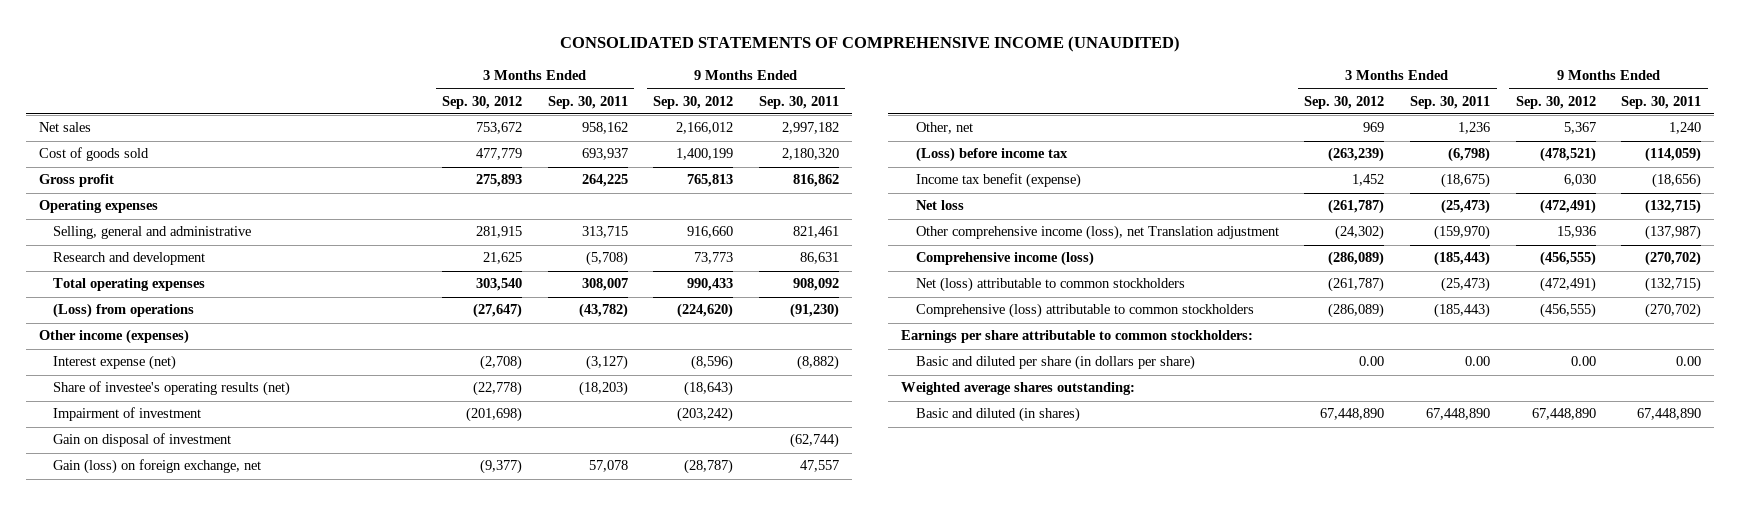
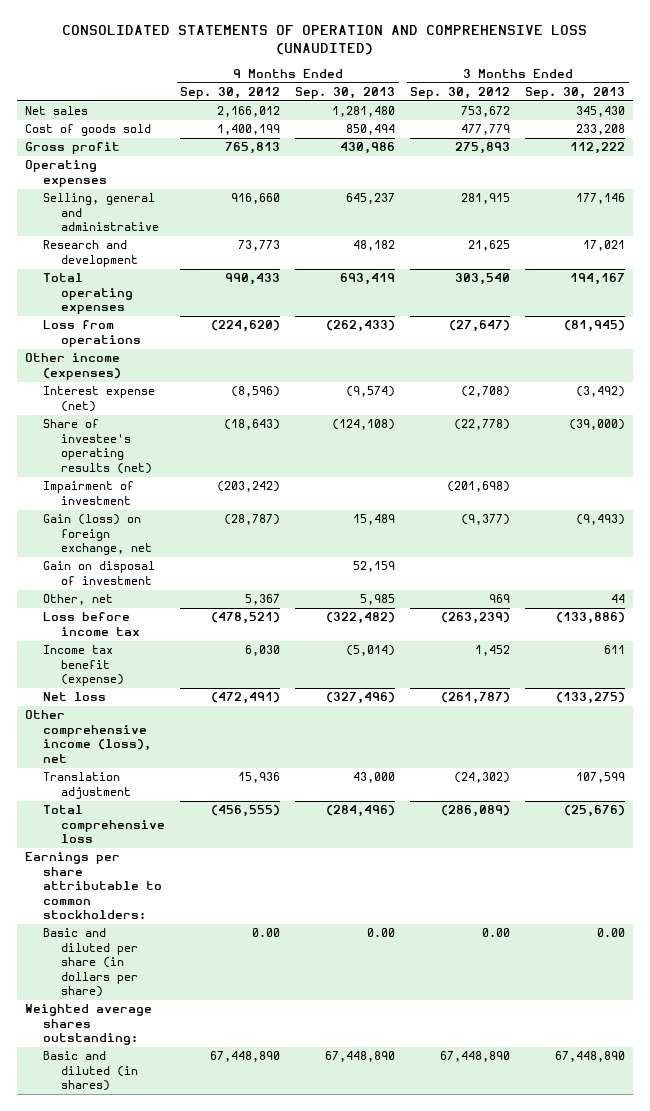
[560,36,1181,53] CONSOLIDATED STATEMENTS OF COMPREHENSIVE INCOME (UNAUDITED) -> [62,25,588,55] CONSOLIDATED STATEMENTS OF OPERATION AND COMPREHENSIVE LOSS (UNAUDITED)
[547,95,628,109] Sep. 30, 2011 -> none
[759,95,840,109] Sep. 30, 2011 -> none
none -> [295,86,396,99] Sep. 30, 2013
none -> [525,86,626,99] Sep. 30, 2013
[53,303,195,319] (Loss) from operations -> [43,320,142,347] Loss from operations
[53,433,232,448] Gain on disposal of investment -> [43,561,156,585] Gain on disposal of investment
[915,147,1068,163] (Loss) before income tax -> [43,612,141,636] Loss before income tax
[915,277,1185,293] Net (loss) attributable to common stockholders -> none
[915,303,1254,319] Comprehensive (loss) attributable to common stockholders -> none
none -> [24,710,152,763] Other comprehensive income (loss), net
[915,225,1279,241] Other comprehensive income (loss), net Translation adjustment -> [43,772,132,799] Translation adjustment
[915,251,1094,267] Comprehensive income (loss) -> [43,805,166,844] Total comprehensive loss

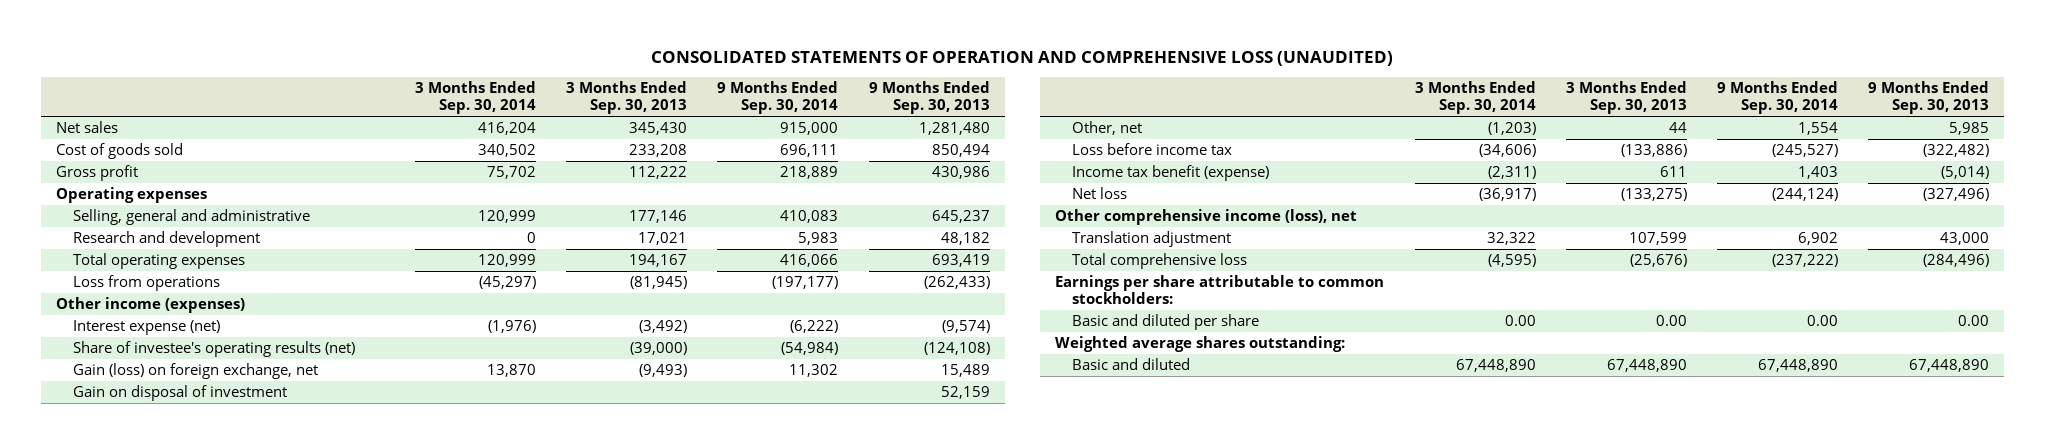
[180,86,281,99] Sep. 30, 2012 -> none
[410,86,511,99] Sep. 30, 2012 -> none
none -> [414,81,536,114] 3 Months Ended Sep. 30, 2014
none -> [717,81,839,114] 9 Months Ended Sep. 30, 2014
[43,481,135,505] Impairment of investment -> none
[43,928,139,998] Basic and diluted per share (in dollars per share) -> [1072,314,1260,331] Basic and diluted per share
[43,1051,139,1092] Basic and diluted (in shares) -> [1072,358,1191,371] Basic and diluted

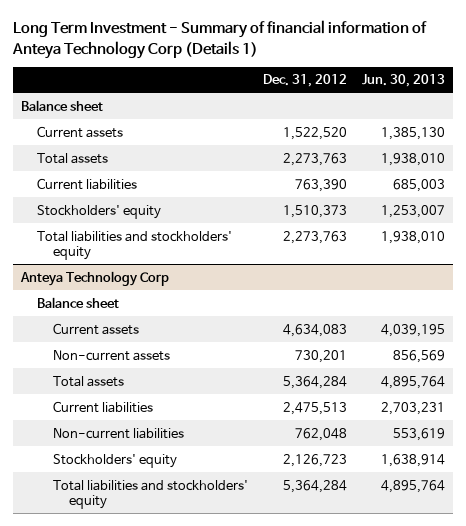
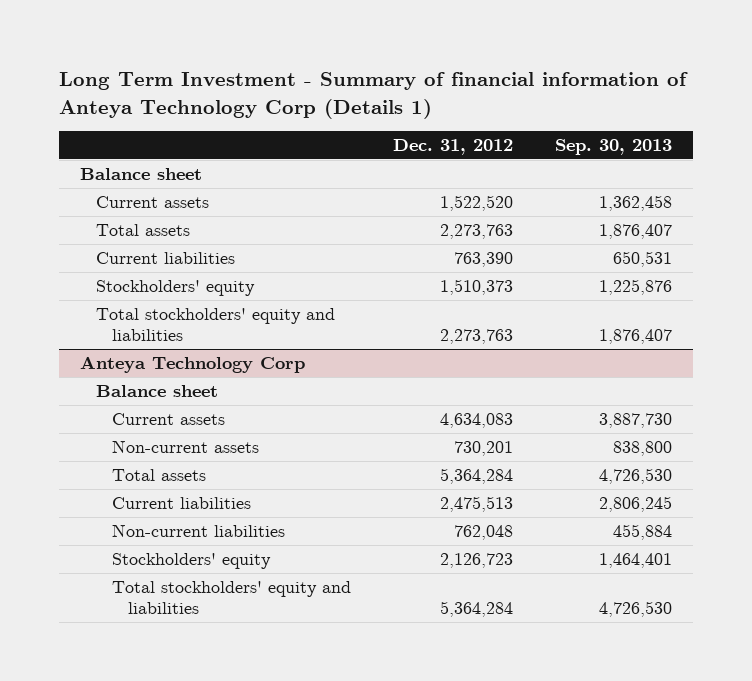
[362,74,446,88] Jun. 30, 2013 -> none
none -> [554,139,672,156] Sep. 30, 2013
[36,230,232,261] Total liabilities and stockholders' equity -> [96,307,336,342] Total stockholders' equity and liabilities
[52,479,248,510] Total liabilities and stockholders' equity -> [112,580,352,615] Total stockholders' equity and liabilities

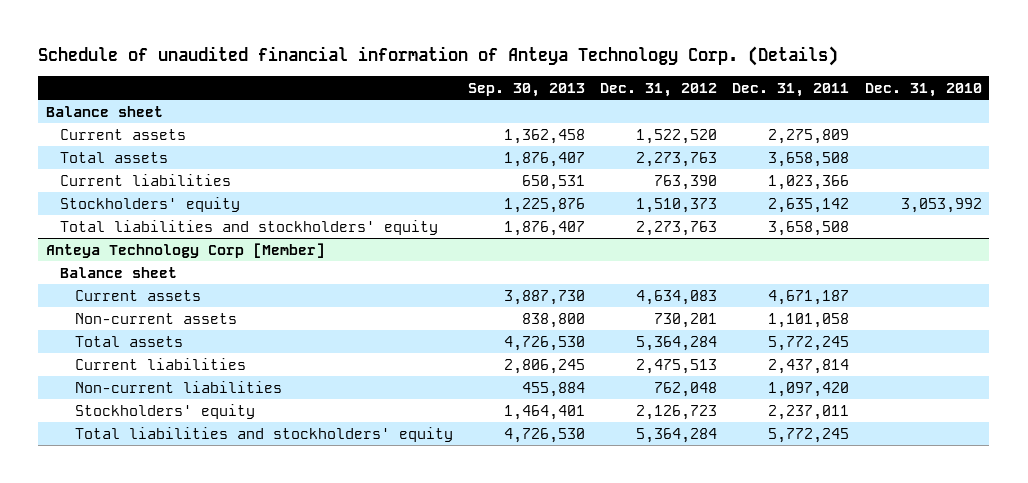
[59,72,689,119] Long Term Investment - Summary of financial information of Anteya Technology Corp (Details 1) -> [38,46,839,67] Schedule of unaudited financial information of Anteya Technology Corp. (Details)
none -> [732,82,850,97] Dec. 31, 2011
none -> [864,82,982,97] Dec. 31, 2010
[96,307,336,342] Total stockholders' equity and liabilities -> [60,219,439,235] Total liabilities and stockholders' equity
[80,355,306,373] Anteya Technology Corp -> [45,242,325,258] Anteya Technology Corp [Member]
[112,580,352,615] Total stockholders' equity and liabilities -> [74,426,453,442] Total liabilities and stockholders' equity

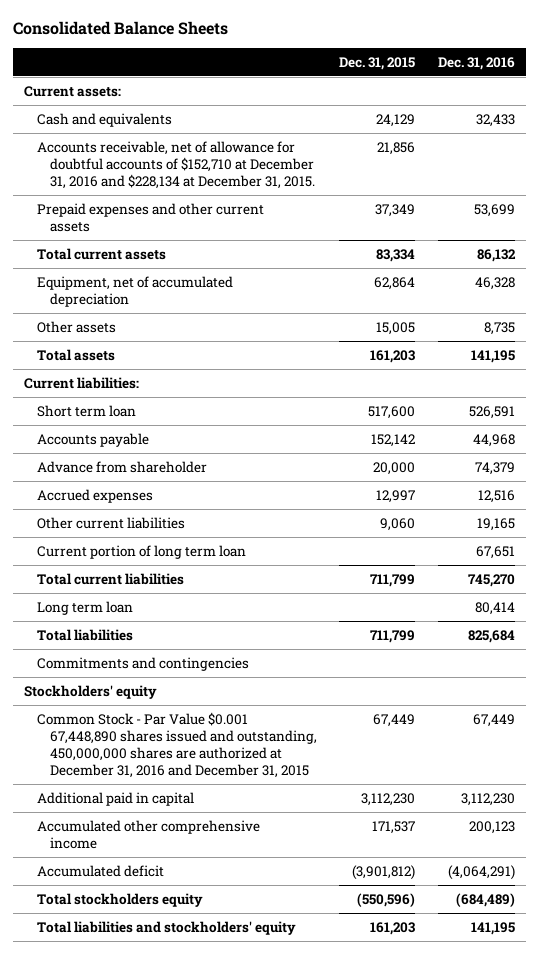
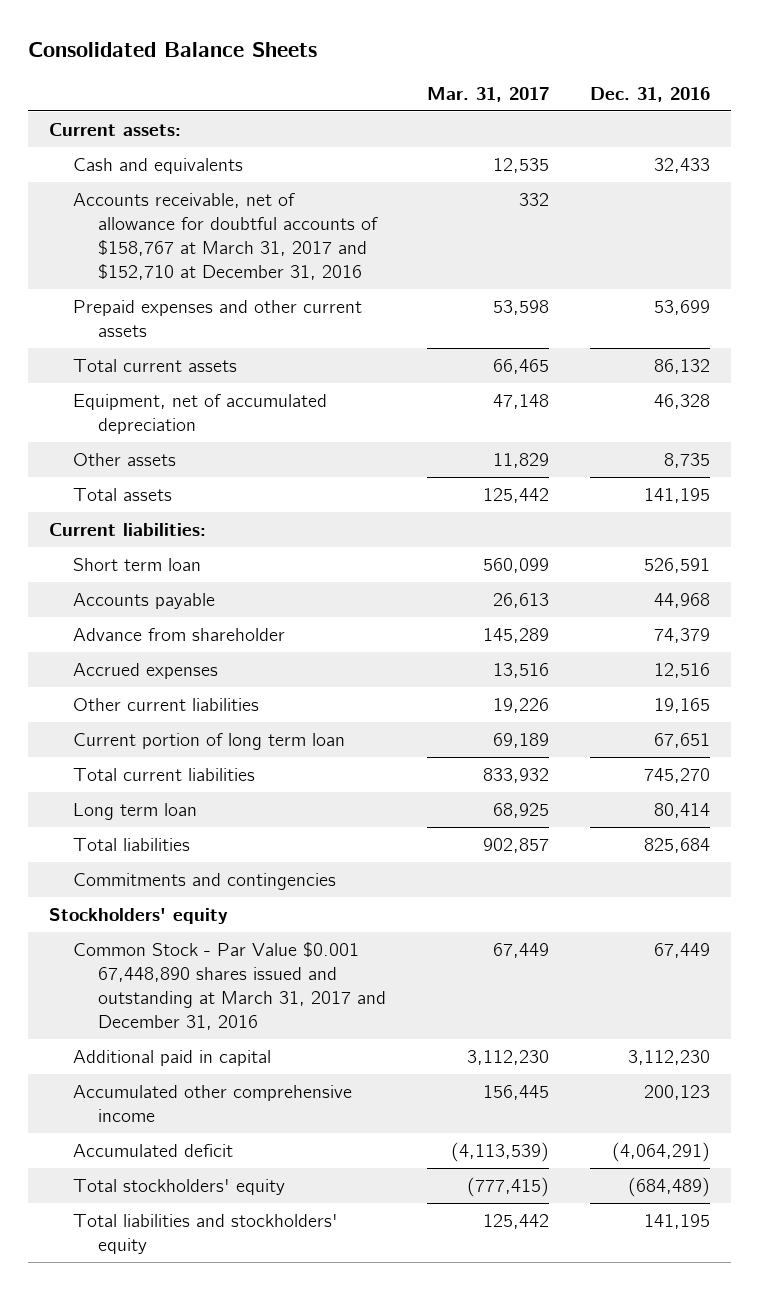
[339,56,416,70] Dec. 31, 2015 -> none
none -> [427,86,550,102] Mar. 31, 2017
[37,140,315,189] Accounts receivable, net of allowance for doubtful accounts of $152,710 at December 31, 2016 and $228,134 at December 31, 2015. -> [73,193,379,281] Accounts receivable, net of allowance for doubtful accounts of $158,767 at March 31, 2017 and $152,710 at December 31, 2016
[37,711,317,778] Common Stock - Par Value $0.001 67,448,890 shares issued and outstanding, 450,000,000 shares are authorized at December 31, 2016 and December 31, 2015 -> [73,942,387,1031] Common Stock - Par Value $0.001 67,448,890 shares issued and outstanding at March 31, 2017 and December 31, 2016
[37,892,204,907] Total stockholders equity -> [73,1179,286,1196] Total stockholders' equity

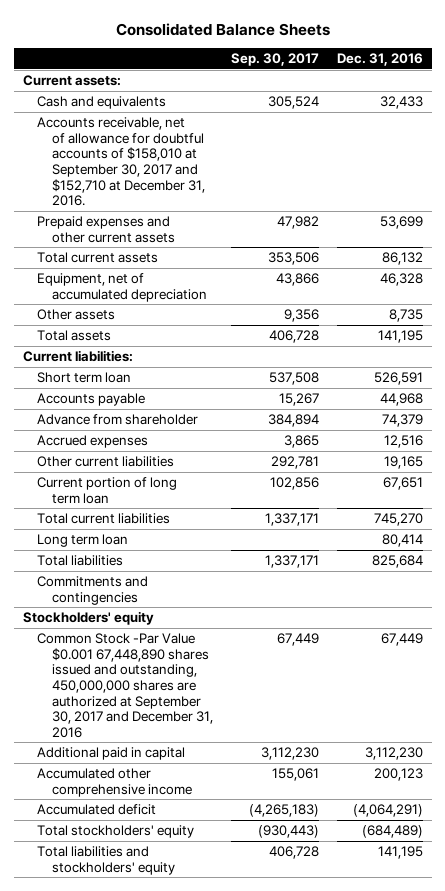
[427,86,550,102] Mar. 31, 2017 -> none
none -> [230,53,319,67] Sep. 30, 2017
[73,193,379,281] Accounts receivable, net of allowance for doubtful accounts of $158,767 at March 31, 2017 and $152,710 at December 31, 2016 -> [37,117,205,207] Accounts receivable, net of allowance for doubtful accounts of $158,010 at September 30, 2017 and $152,710 at December 31, 2016.
[73,942,387,1031] Common Stock - Par Value $0.001 67,448,890 shares issued and outstanding at March 31, 2017 and December 31, 2016 -> [37,633,213,738] Common Stock -Par Value $0.001 67,448,890 shares issued and outstanding, 450,000,000 shares are authorized at September 30, 2017 and December 31, 2016

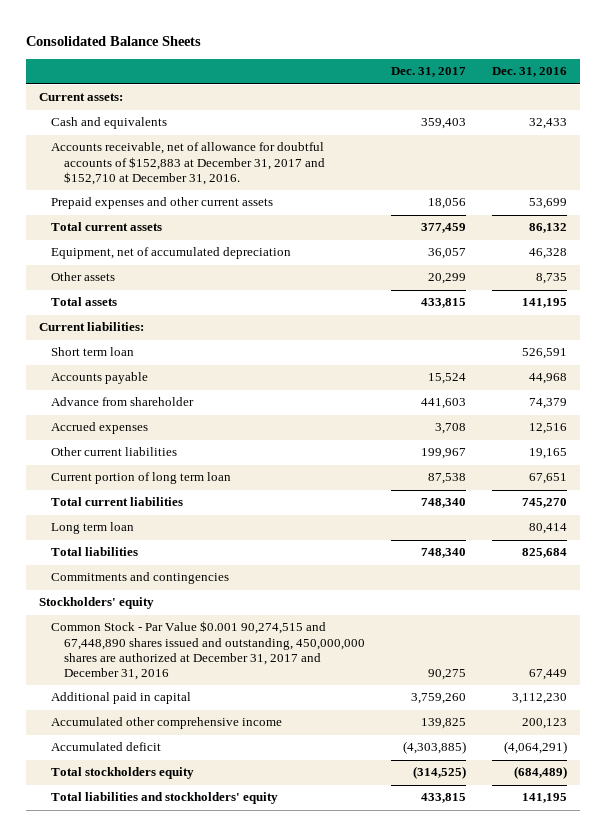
[230,53,319,67] Sep. 30, 2017 -> none
none -> [390,67,466,78] Dec. 31, 2017
[37,117,205,207] Accounts receivable, net of allowance for doubtful accounts of $158,010 at September 30, 2017 and $152,710 at December 31, 2016. -> [51,142,325,185] Accounts receivable, net of allowance for doubtful accounts of $152,883 at December 31, 2017 and $152,710 at December 31, 2016.
[37,633,213,738] Common Stock -Par Value $0.001 67,448,890 shares issued and outstanding, 450,000,000 shares are authorized at September 30, 2017 and December 31, 2016 -> [51,621,365,680] Common Stock - Par Value $0.001 90,274,515 and 67,448,890 shares issued and outstanding, 450,000,000 shares are authorized at December 31, 2017 and December 31, 2016
[37,825,195,839] Total stockholders' equity -> [51,767,195,780] Total stockholders equity

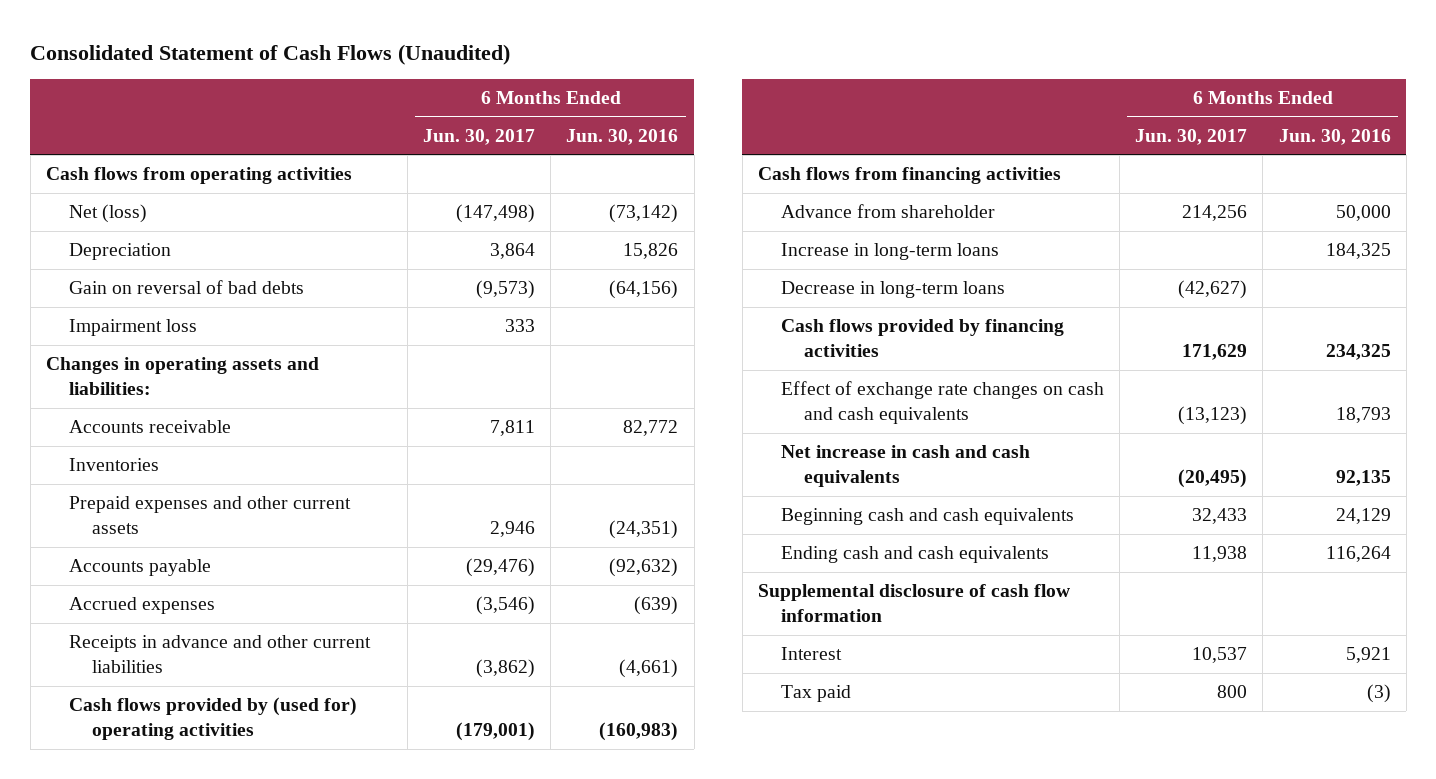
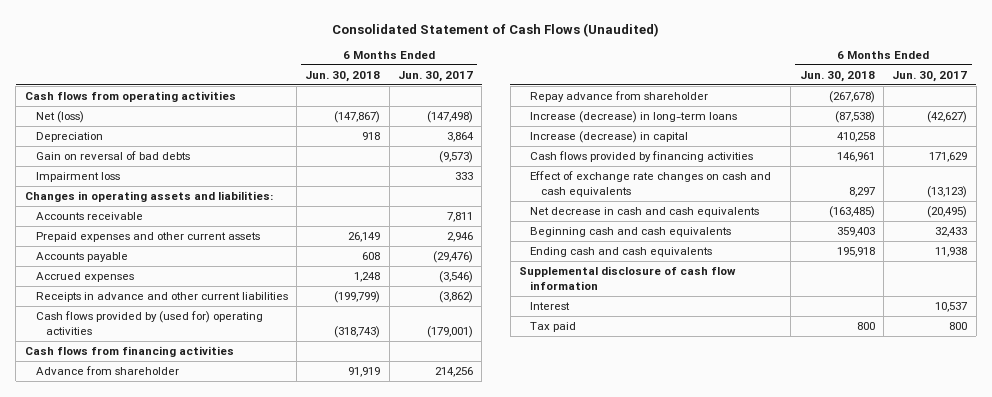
[566,128,679,145] Jun. 30, 2016 -> none
none -> [305,70,381,82] Jun. 30, 2018
[68,458,159,472] Inventories -> none
[781,243,1000,261] Increase in long-term loans -> none
none -> [529,90,708,102] Repay advance from shareholder
[781,281,1006,299] Decrease in long-term loans -> [529,110,737,123] Increase (decrease) in long-term loans
none -> [529,130,688,143] Increase (decrease) in capital
[781,445,1031,487] Net increase in cash and cash equivalents -> [529,206,759,217] Net decrease in cash and cash equivalents

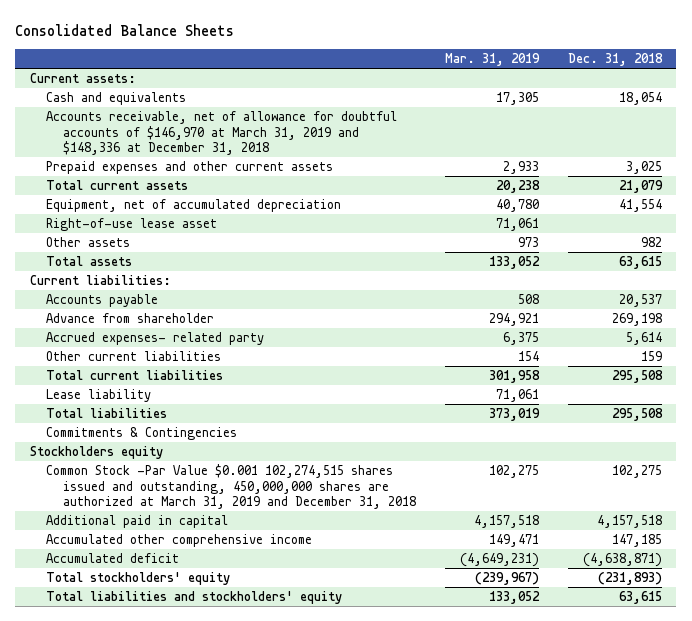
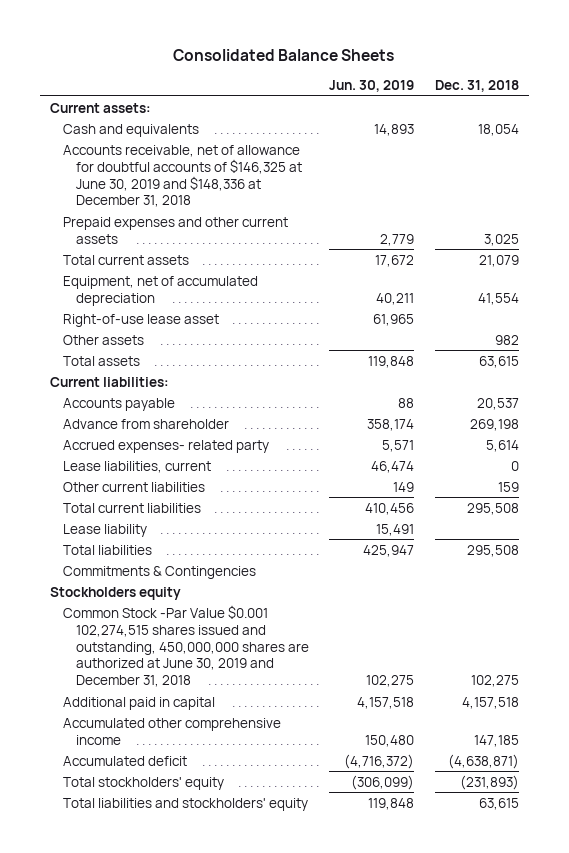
[444,53,540,67] Mar. 31, 2019 -> none
none -> [329,79,415,92] Jun. 30, 2019
[46,111,398,155] Accounts receivable, net of allowance for doubtful accounts of $146,970 at March 31, 2019 and $148,336 at December 31, 2018 -> [63,144,303,208] Accounts receivable, net of allowance for doubtful accounts of $146,325 at June 30, 2019 and $148,336 at December 31, 2018
none -> [63,460,212,473] Lease liabilities, current
[46,464,416,509] Common Stock -Par Value $0.001 102,274,515 shares issued and outstanding, 450,000,000 shares are authorized at March 31, 2019 and December 31, 2018 -> [63,604,310,688] Common Stock -Par Value $0.001 102,274,515 shares issued and outstanding, 450,000,000 shares are authorized at June 30, 2019 and December 31, 2018

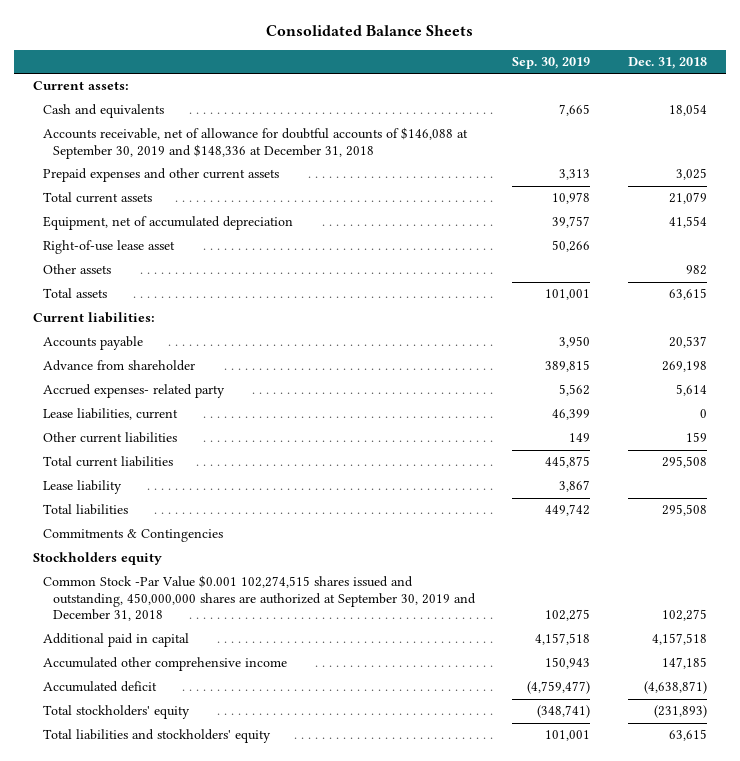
[329,79,415,92] Jun. 30, 2019 -> none
none -> [512,56,591,69] Sep. 30, 2019
[63,144,303,208] Accounts receivable, net of allowance for doubtful accounts of $146,325 at June 30, 2019 and $148,336 at December 31, 2018 -> [42,127,468,159] Accounts receivable, net of allowance for doubtful accounts of $146,088 at September 30, 2019 and $148,336 at December 31, 2018
[63,604,310,688] Common Stock -Par Value $0.001 102,274,515 shares issued and outstanding, 450,000,000 shares are authorized at June 30, 2019 and December 31, 2018 -> [42,575,476,622] Common Stock -Par Value $0.001 102,274,515 shares issued and outstanding, 450,000,000 shares are authorized at September 30, 2019 and December 31, 2018

